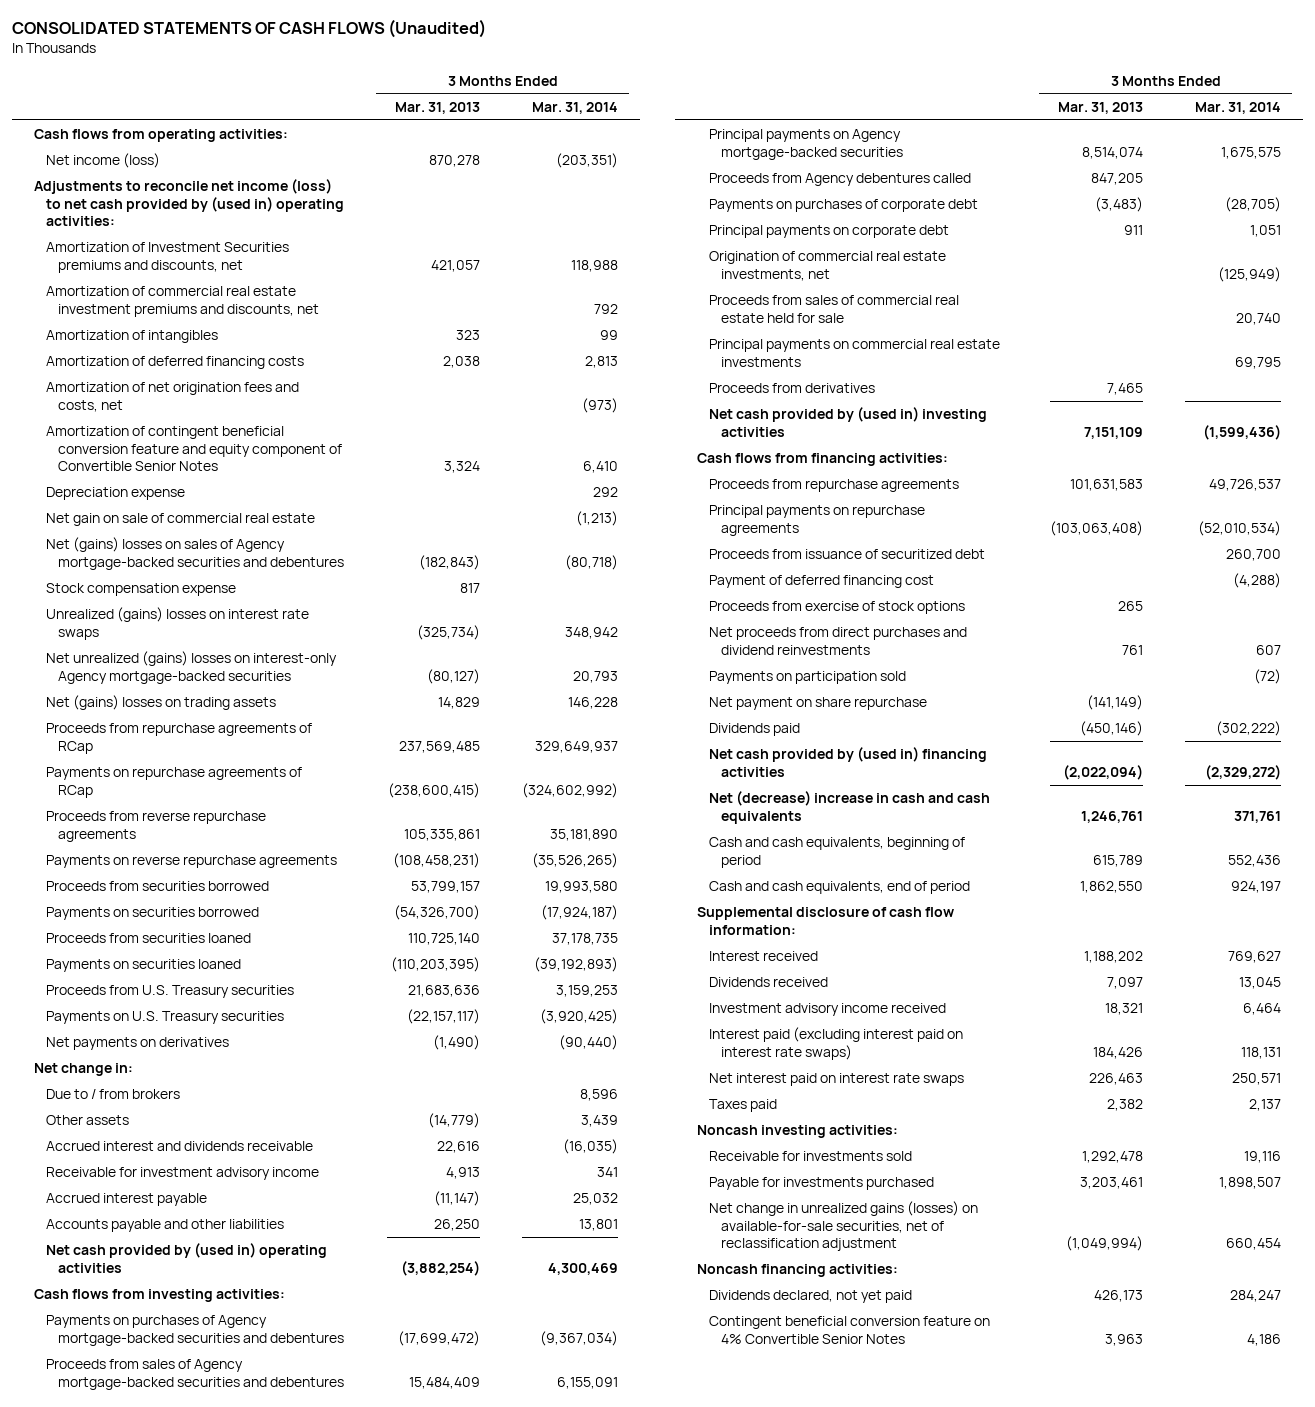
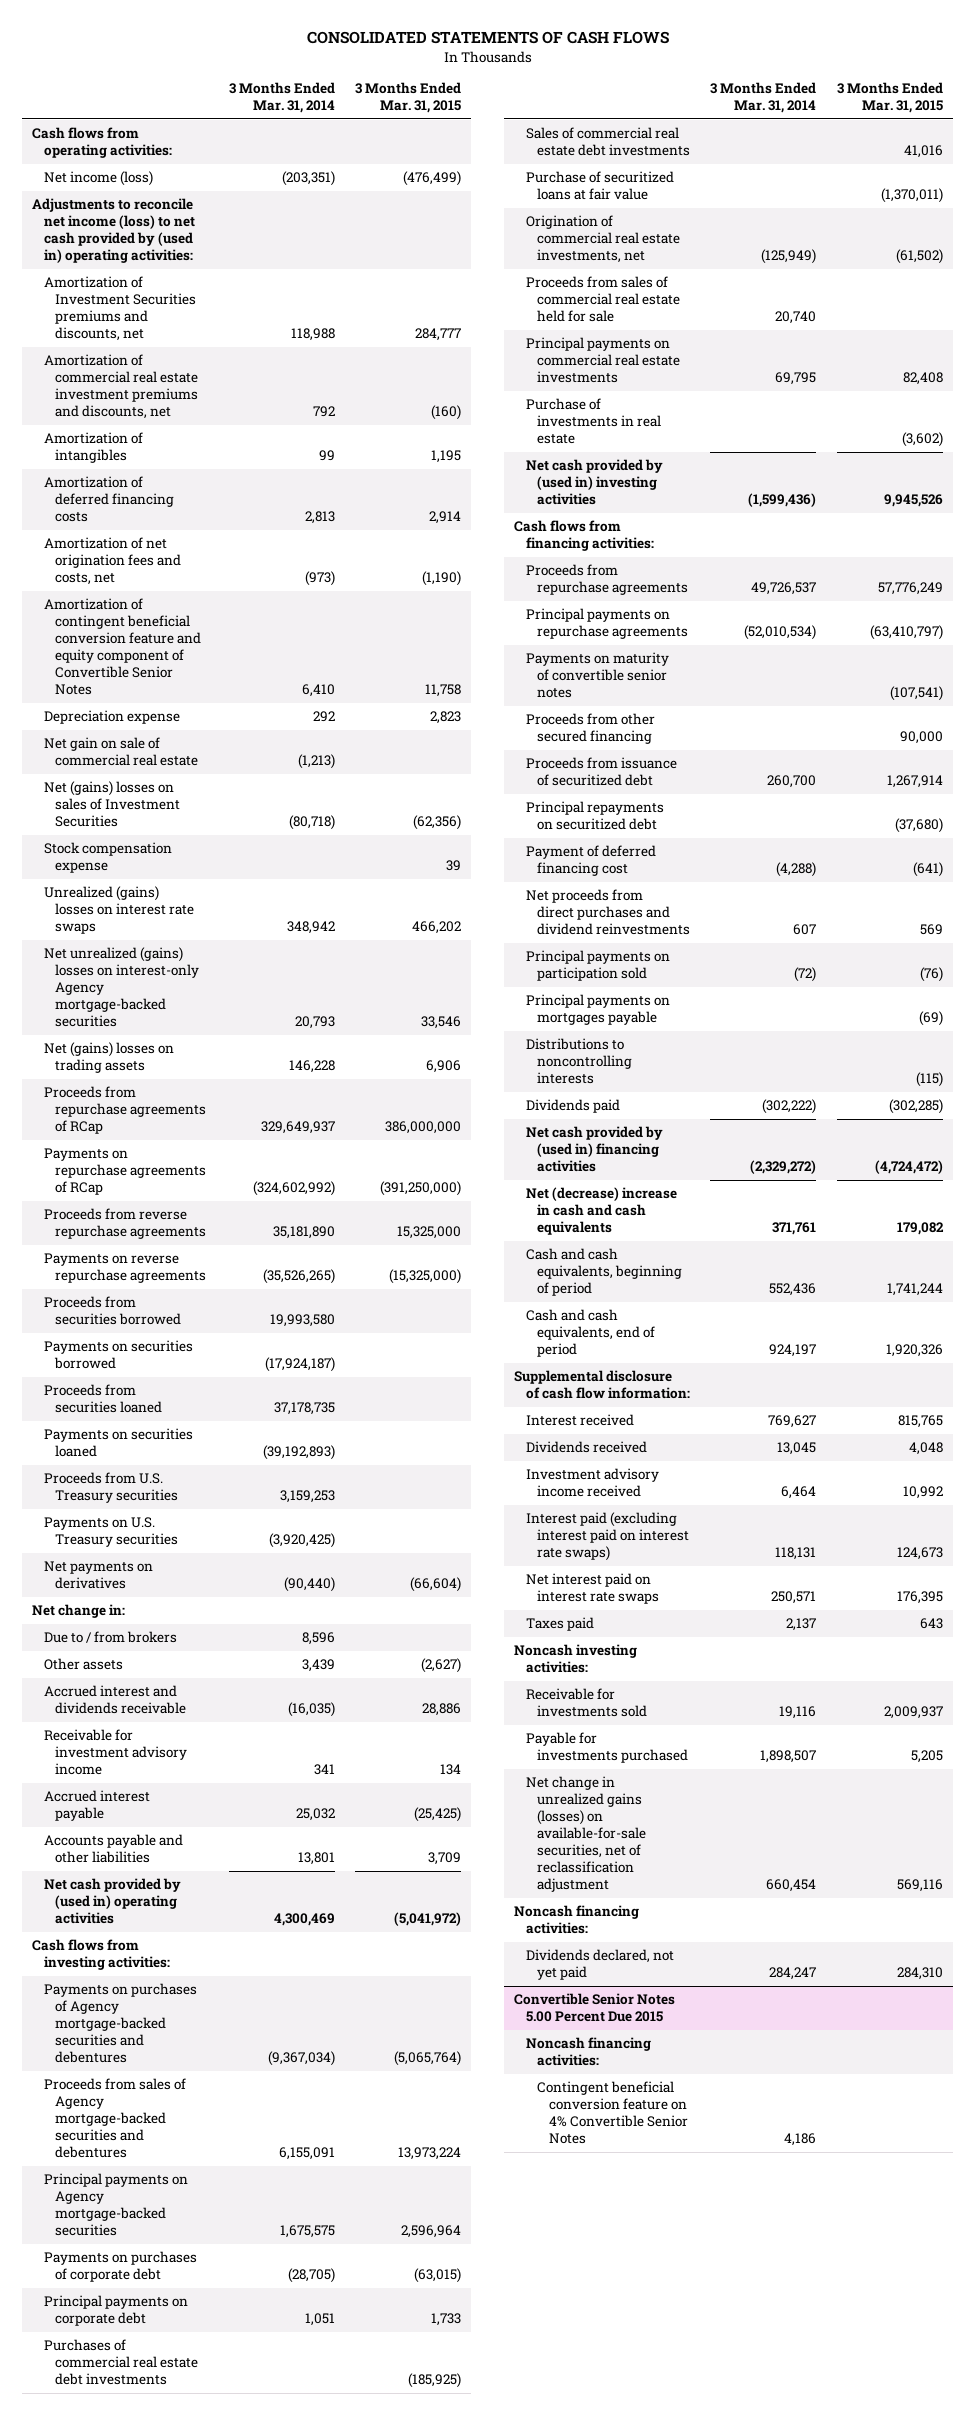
[12,19,487,39] CONSOLIDATED STATEMENTS OF CASH FLOWS (Unaudited) -> [306,31,669,45] CONSOLIDATED STATEMENTS OF CASH FLOWS
[394,102,480,115] Mar. 31, 2013 -> none
none -> [354,82,461,114] 3 Months Ended Mar. 31, 2015
[45,537,345,570] Net (gains) losses on sales of Agency mortgage-backed securities and debentures -> [43,781,181,828] Net (gains) losses on sales of Investment Securities
[708,173,971,187] Proceeds from Agency debentures called -> none
none -> [43,2339,199,2386] Purchases of commercial real estate debt investments
none -> [525,127,691,157] Sales of commercial real estate debt investments
none -> [525,171,674,201] Purchase of securitized loans at fair value
[708,383,875,394] Proceeds from derivatives -> none
none -> [525,398,662,445] Purchase of investments in real estate
none -> [525,652,669,699] Payments on maturity of convertible senior notes
none -> [525,713,655,745] Proceeds from other secured financing
none -> [525,801,664,831] Principal repayments on securitized debt
[708,601,965,615] Proceeds from exercise of stock options -> none
[708,697,927,711] Net payment on share repurchase -> none
[708,671,906,685] Payments on participation sold -> [525,950,670,982] Principal payments on participation sold
none -> [525,994,670,1026] Principal payments on mortgages payable
none -> [525,1038,633,1085] Distributions to noncontrolling interests
none -> [514,1993,676,2023] Convertible Senior Notes 5.00 Percent Due 2015
none -> [525,2037,651,2067] Noncash financing activities:

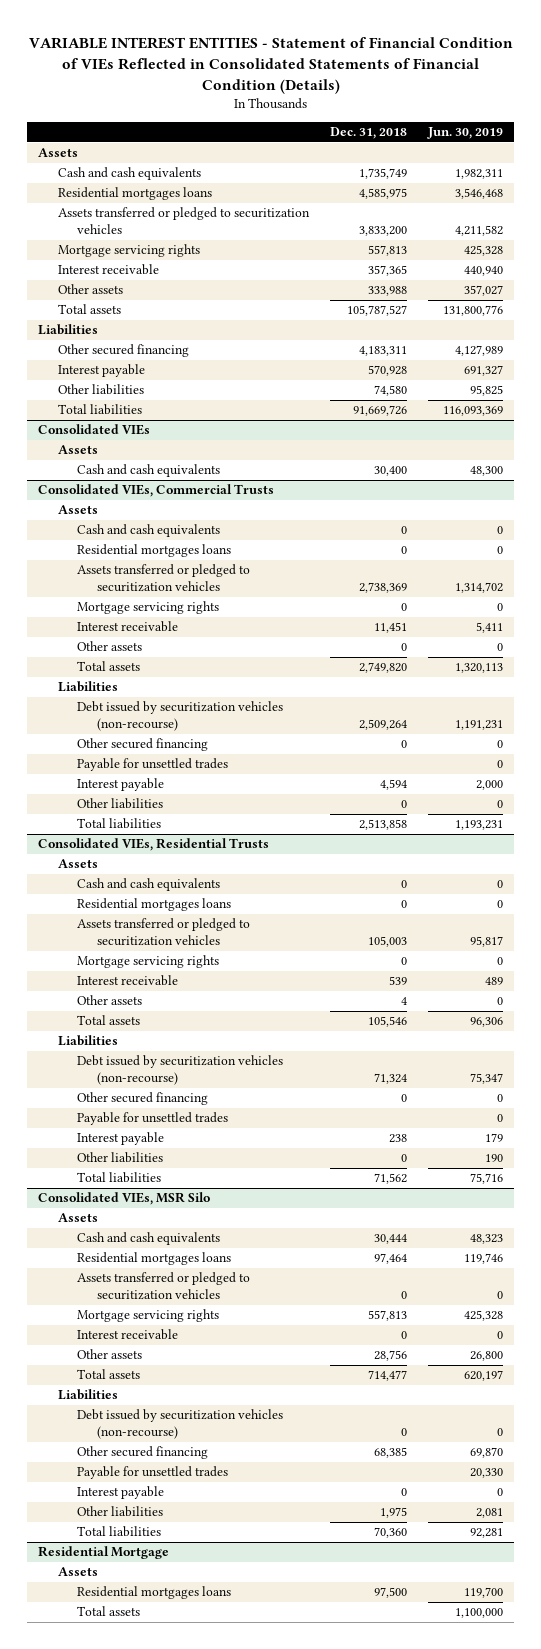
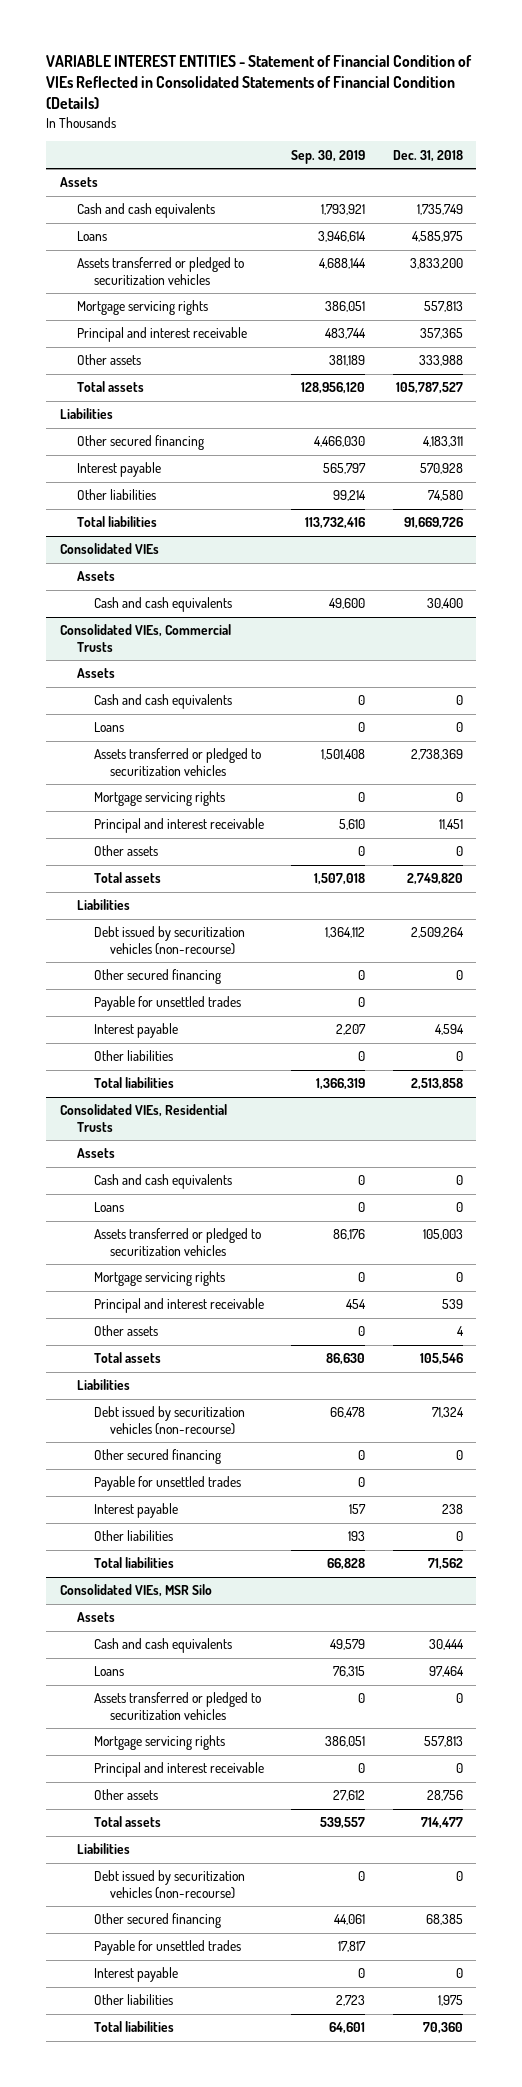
[427,127,504,140] Jun. 30, 2019 -> none
none -> [291,149,366,164] Sep. 30, 2019
[57,187,212,201] Residential mortgages loans -> [76,231,107,242] Loans
[57,264,159,276] Interest receivable -> [76,327,247,343] Principal and interest receivable
[77,544,232,558] Residential mortgages loans -> [93,722,124,733] Loans
[77,621,179,633] Interest receivable -> [93,818,264,834] Principal and interest receivable
[77,898,232,912] Residential mortgages loans -> [93,1202,124,1213] Loans
[77,975,179,987] Interest receivable -> [93,1298,264,1314] Principal and interest receivable
[77,1252,232,1266] Residential mortgages loans -> [93,1666,124,1677] Loans
[77,1329,179,1341] Interest receivable -> [93,1762,264,1778] Principal and interest receivable
[38,1546,170,1560] Residential Mortgage -> none
[57,1567,98,1577] Assets -> none
[77,1586,232,1600] Residential mortgages loans -> none
[77,1606,141,1617] Total assets -> none

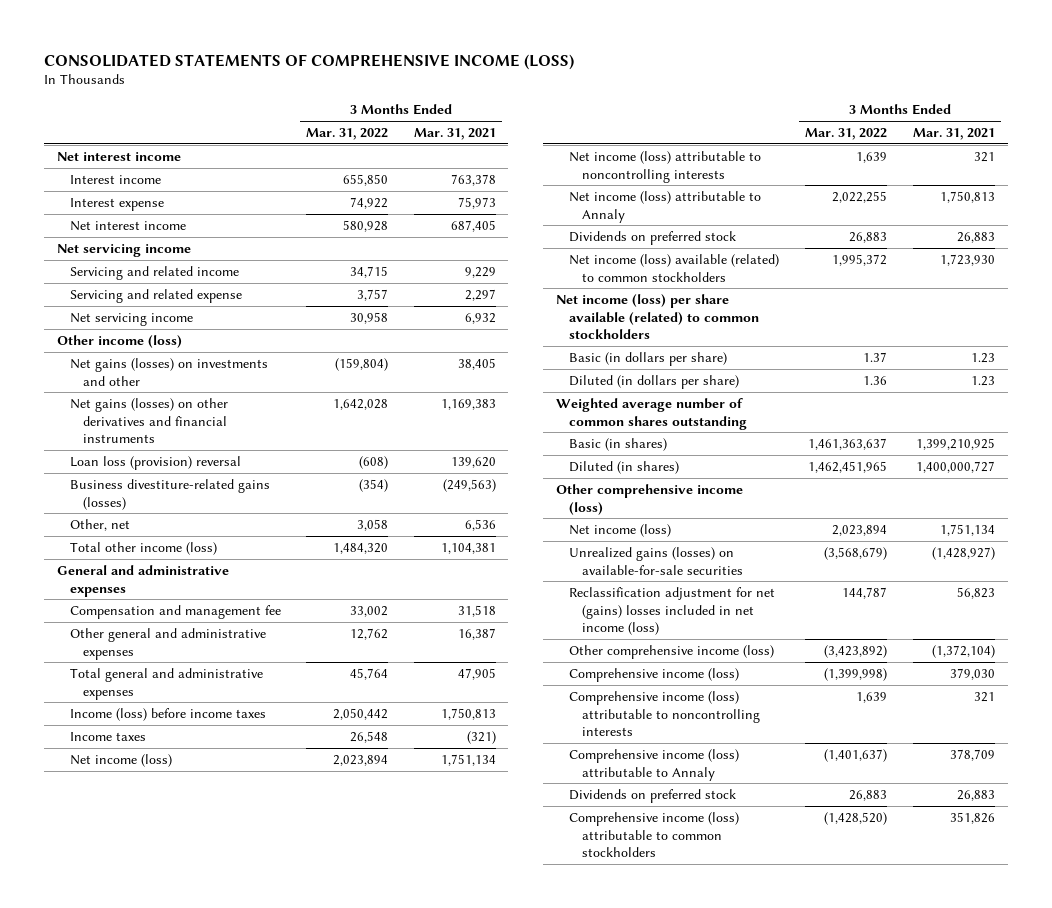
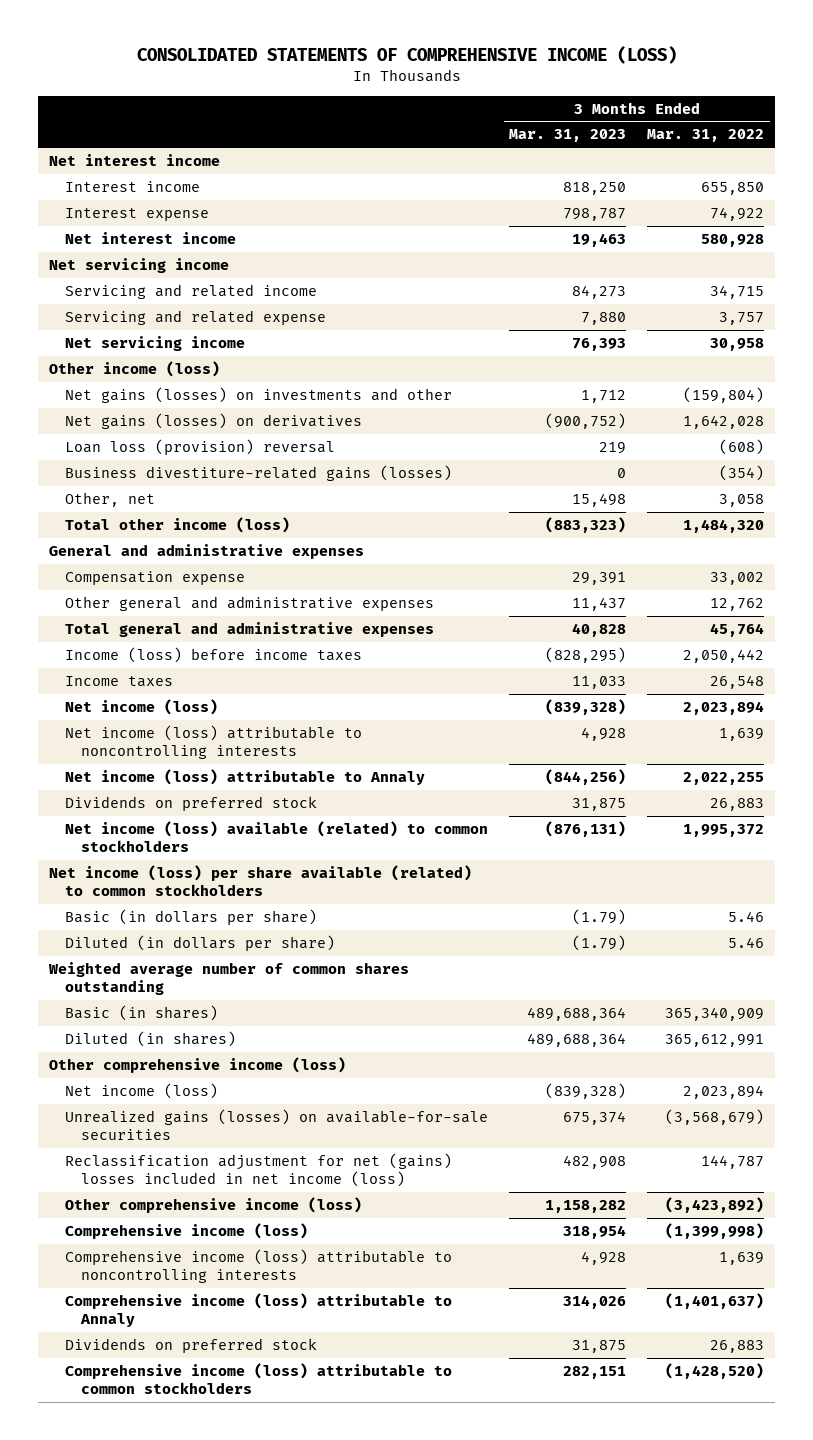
[413,127,496,140] Mar. 31, 2021 -> none
none -> [509,129,627,143] Mar. 31, 2023
[69,397,228,444] Net gains (losses) on other derivatives and financial instruments -> [65,413,363,430] Net gains (losses) on derivatives
[69,604,281,619] Compensation and management fee -> [65,571,246,586] Compensation expense
[863,351,888,362] 1.37 -> [728,911,765,923] 5.46
[863,375,888,385] 1.36 -> [728,937,765,949] 5.46
[808,437,888,450] 1,461,363,637 -> [665,1007,765,1022] 365,340,909
[808,460,888,473] 1,462,451,965 -> [665,1034,765,1048] 365,612,991

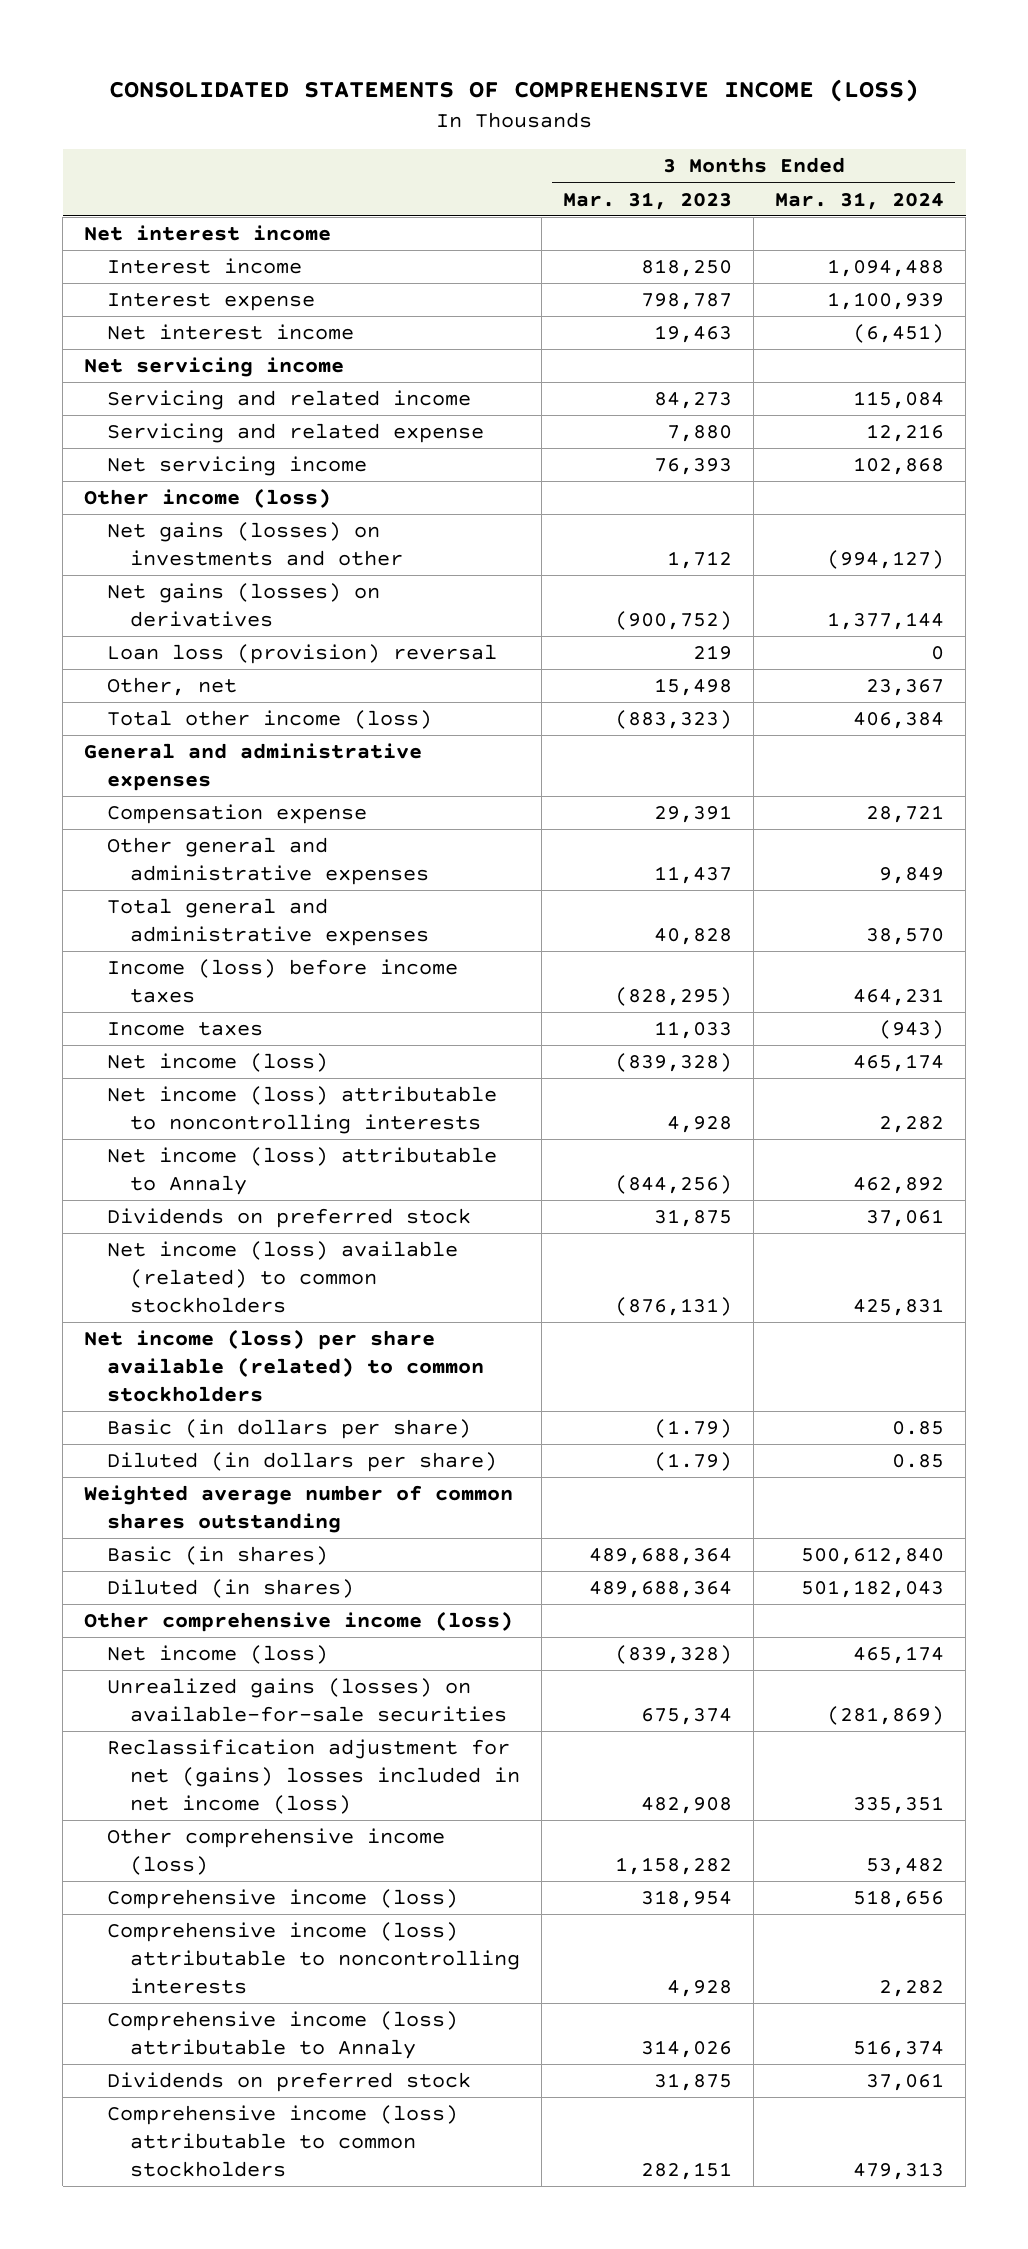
[647,129,765,143] Mar. 31, 2022 -> none
none -> [775,191,945,210] Mar. 31, 2024
[65,465,453,482] Business divestiture-related gains (losses) -> none

